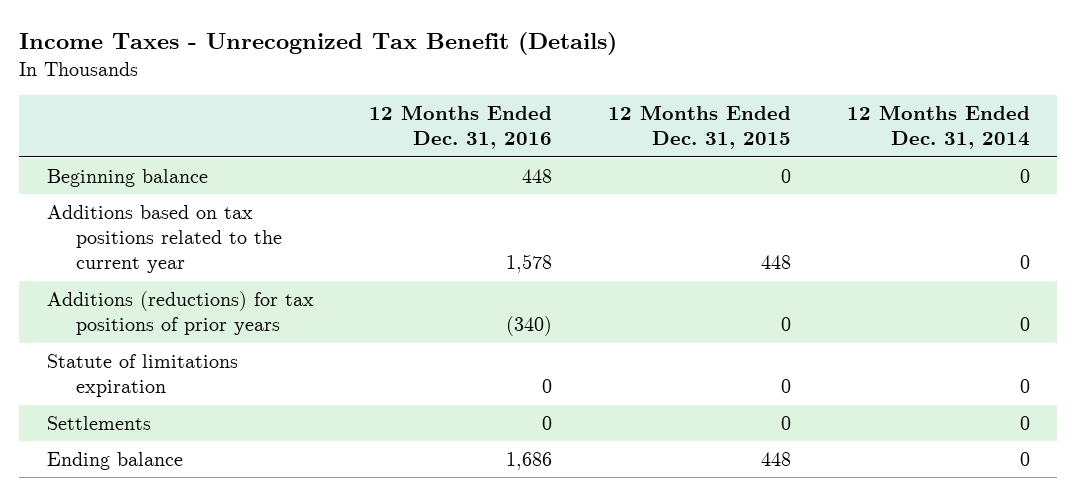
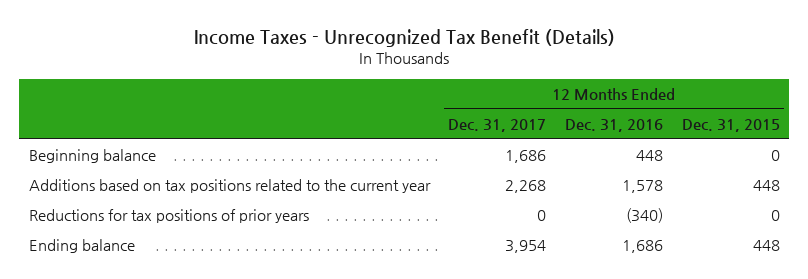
[846,105,1030,150] 12 Months Ended Dec. 31, 2014 -> none
none -> [448,119,547,133] Dec. 31, 2017
[46,353,238,398] Statute of limitations expiration -> none
[46,415,151,430] Settlements -> none
[46,290,314,336] Additions (reductions) for tax positions of prior years -> [28,209,309,224] Reductions for tax positions of prior years

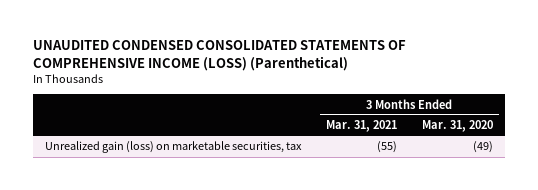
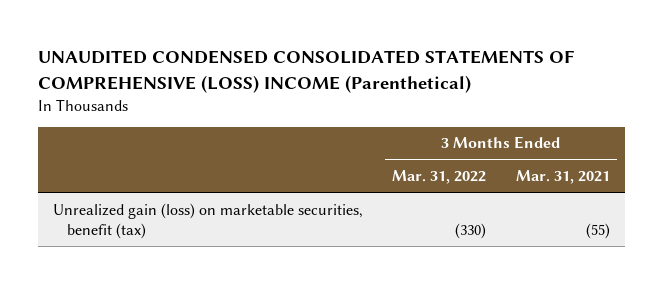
[32,40,406,71] UNAUDITED CONDENSED CONSOLIDATED STATEMENTS OF COMPREHENSIVE INCOME (LOSS) (Parenthetical) -> [38,50,575,93] UNAUDITED CONDENSED CONSOLIDATED STATEMENTS OF COMPREHENSIVE (LOSS) INCOME (Parenthetical)
[421,120,493,133] Mar. 31, 2020 -> none
none -> [392,170,487,185] Mar. 31, 2022
[45,141,303,154] Unrealized gain (loss) on marketable securities, tax -> [53,202,364,239] Unrealized gain (loss) on marketable securities, benefit (tax)

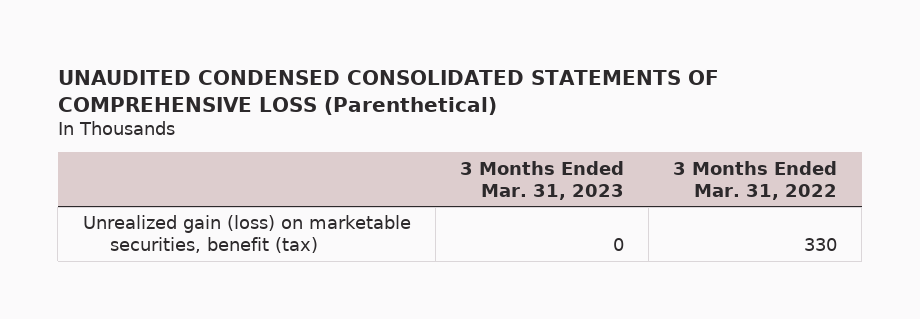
[38,50,575,93] UNAUDITED CONDENSED CONSOLIDATED STATEMENTS OF COMPREHENSIVE (LOSS) INCOME (Parenthetical) -> [57,69,719,115] UNAUDITED CONDENSED CONSOLIDATED STATEMENTS OF COMPREHENSIVE LOSS (Parenthetical)
[515,170,610,185] Mar. 31, 2021 -> none
none -> [459,160,624,200] 3 Months Ended Mar. 31, 2023
[455,222,487,239] (330) -> [803,238,837,252] 330

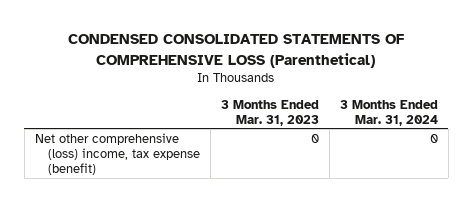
[57,69,719,115] UNAUDITED CONDENSED CONSOLIDATED STATEMENTS OF COMPREHENSIVE LOSS (Parenthetical) -> [68,34,405,68] CONDENSED CONSOLIDATED STATEMENTS OF COMPREHENSIVE LOSS (Parenthetical)
[672,160,837,200] 3 Months Ended Mar. 31, 2022 -> none
none -> [339,99,438,126] 3 Months Ended Mar. 31, 2024
[82,215,411,254] Unrealized gain (loss) on marketable securities, benefit (tax) -> [34,132,200,175] Net other comprehensive (loss) income, tax expense (benefit)

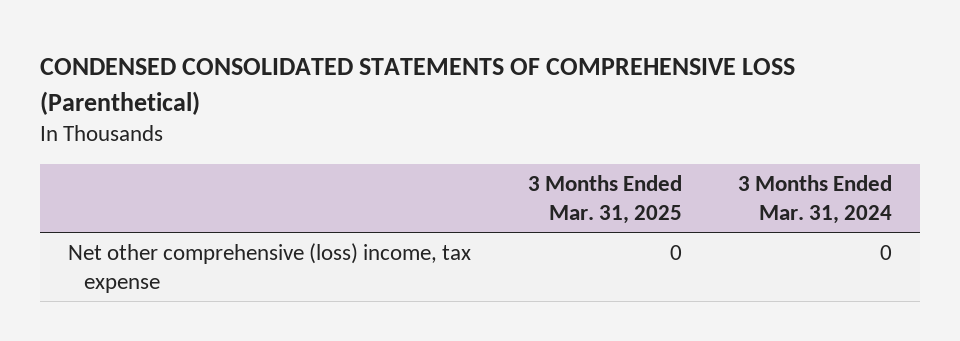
[220,99,319,126] 3 Months Ended Mar. 31, 2023 -> none
none -> [527,175,682,225] 3 Months Ended Mar. 31, 2025
[34,132,200,175] Net other comprehensive (loss) income, tax expense (benefit) -> [68,243,472,293] Net other comprehensive (loss) income, tax expense

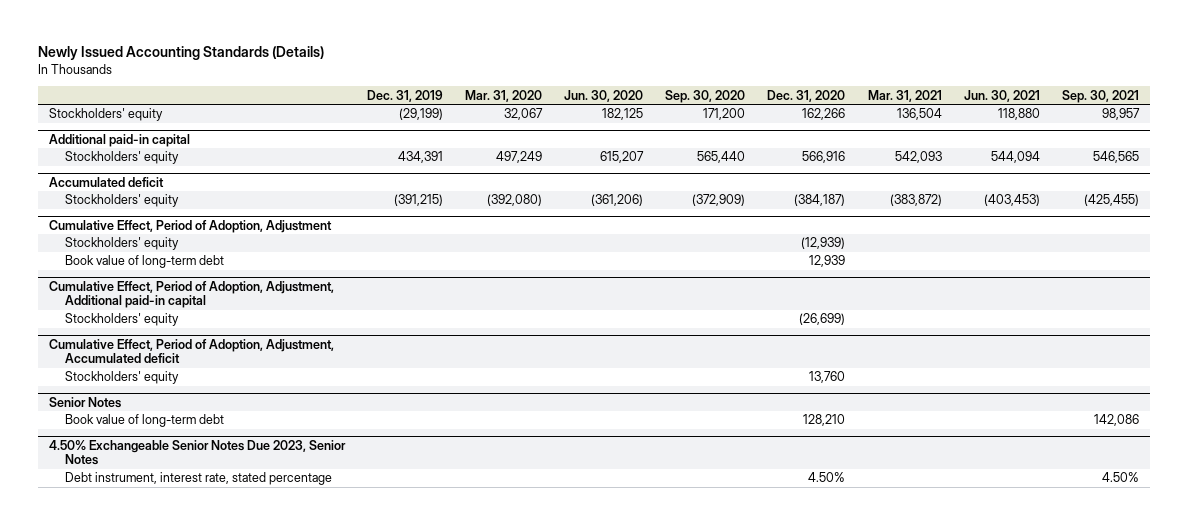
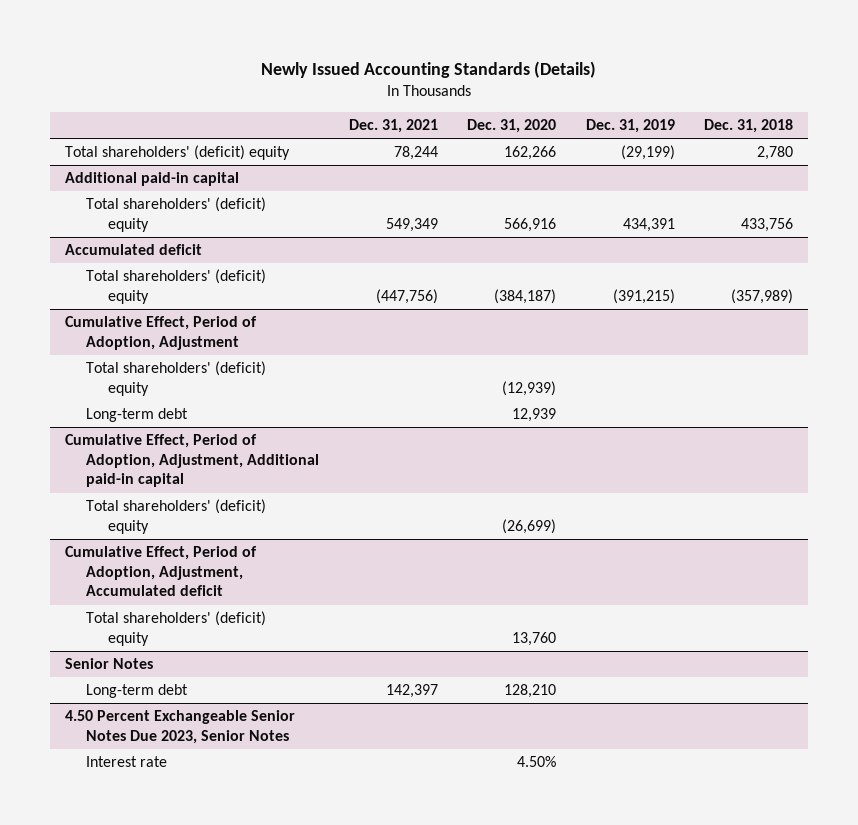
[465,89,543,102] Mar. 31, 2020 -> none
[564,89,644,102] Jun. 30, 2020 -> none
[665,89,746,103] Sep. 30, 2020 -> none
[867,89,942,102] Mar. 31, 2021 -> none
[963,89,1040,102] Jun. 30, 2021 -> none
[1061,89,1139,103] Sep. 30, 2021 -> none
none -> [348,119,438,134] Dec. 31, 2021
none -> [704,119,794,134] Dec. 31, 2018
[48,108,163,122] Stockholders' equity -> [65,145,291,161] Total shareholders' (deficit) equity
[65,151,180,165] Stockholders' equity -> [86,197,267,232] Total shareholders' (deficit) equity
[65,194,180,208] Stockholders' equity -> [86,269,267,304] Total shareholders' (deficit) equity
[65,237,180,251] Stockholders' equity -> [86,361,267,396] Total shareholders' (deficit) equity
[65,255,225,269] Book value of long-term debt -> [86,408,189,423] Long-term debt
[65,313,180,327] Stockholders' equity -> [86,499,267,534] Total shareholders' (deficit) equity
[65,371,180,385] Stockholders' equity -> [86,611,267,646] Total shareholders' (deficit) equity
[65,414,225,428] Book value of long-term debt -> [86,684,189,699] Long-term debt
[48,439,346,466] 4.50% Exchangeable Senior Notes Due 2023, Senior Notes -> [65,710,296,744] 4.50 Percent Exchangeable Senior Notes Due 2023, Senior Notes
[65,472,333,486] Debt instrument, interest rate, stated percentage -> [86,756,168,768] Interest rate

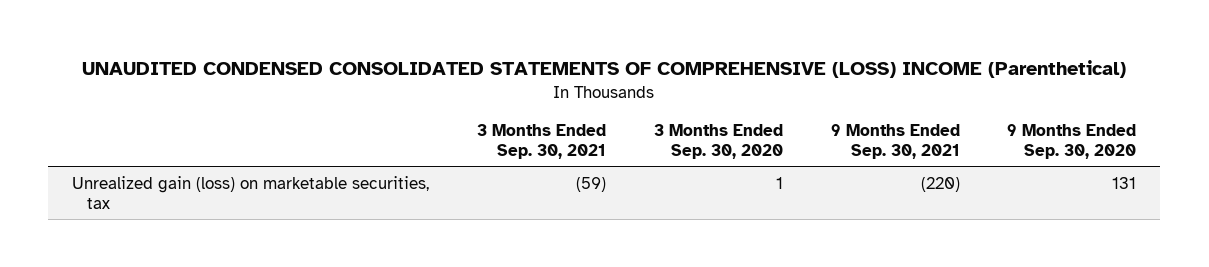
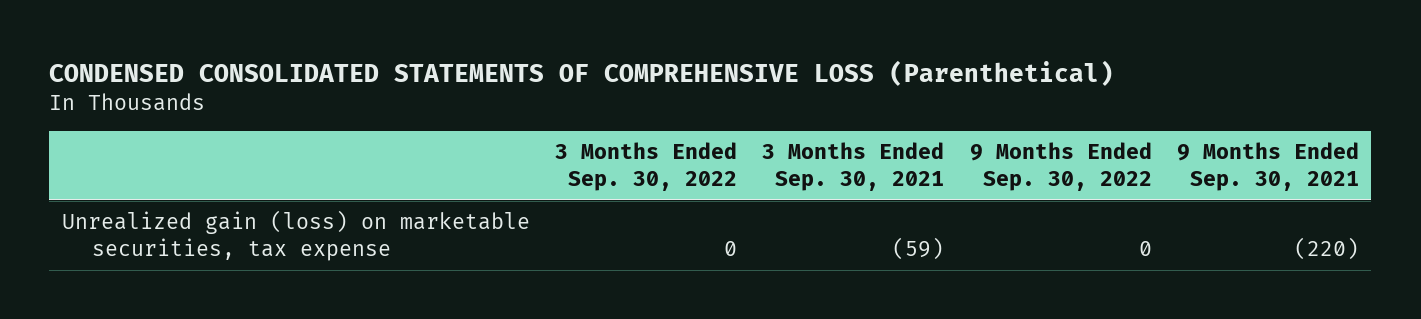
[82,59,1127,78] UNAUDITED CONDENSED CONSOLIDATED STATEMENTS OF COMPREHENSIVE (LOSS) INCOME (Parenthetical) -> [49,59,1115,86] CONDENSED CONSOLIDATED STATEMENTS OF COMPREHENSIVE LOSS (Parenthetical)
[653,124,783,160] 3 Months Ended Sep. 30, 2020 -> none
[1007,124,1137,160] 9 Months Ended Sep. 30, 2020 -> none
none -> [555,142,738,192] 3 Months Ended Sep. 30, 2022
none -> [969,142,1152,192] 9 Months Ended Sep. 30, 2022
[72,175,430,209] Unrealized gain (loss) on marketable securities, tax -> [61,210,530,262] Unrealized gain (loss) on marketable securities, tax expense

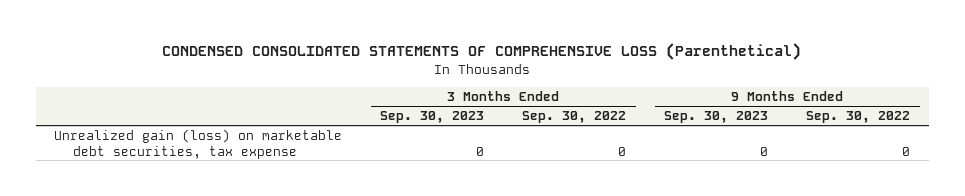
[762,142,945,192] 3 Months Ended Sep. 30, 2021 -> none
[1176,142,1359,192] 9 Months Ended Sep. 30, 2021 -> none
none -> [380,111,485,124] Sep. 30, 2023
none -> [664,111,769,124] Sep. 30, 2023
[61,210,530,262] Unrealized gain (loss) on marketable securities, tax expense -> [54,129,343,159] Unrealized gain (loss) on marketable debt securities, tax expense

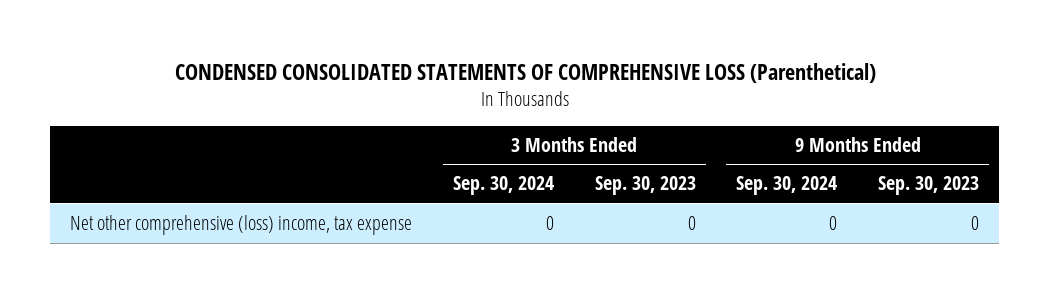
[522,111,627,124] Sep. 30, 2022 -> none
[806,111,911,124] Sep. 30, 2022 -> none
none -> [453,176,555,196] Sep. 30, 2024
none -> [736,176,838,196] Sep. 30, 2024
[54,129,343,159] Unrealized gain (loss) on marketable debt securities, tax expense -> [70,215,413,236] Net other comprehensive (loss) income, tax expense

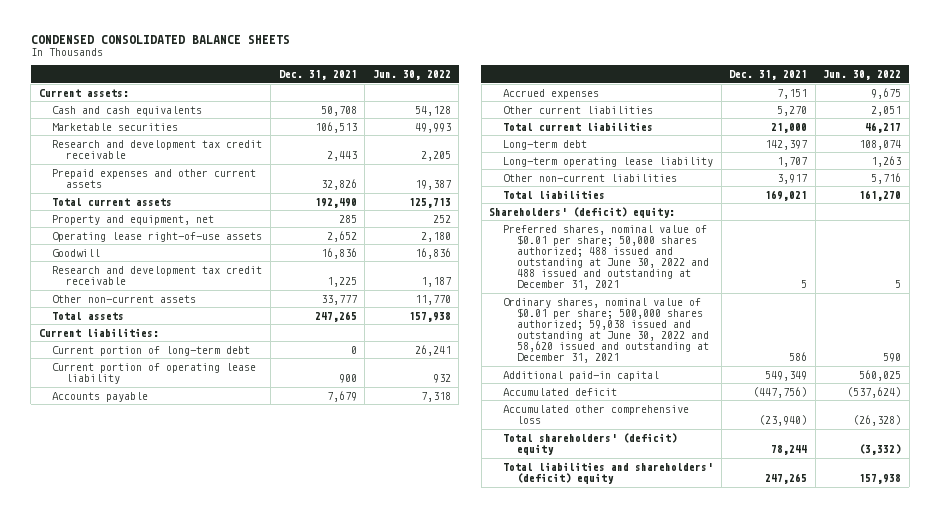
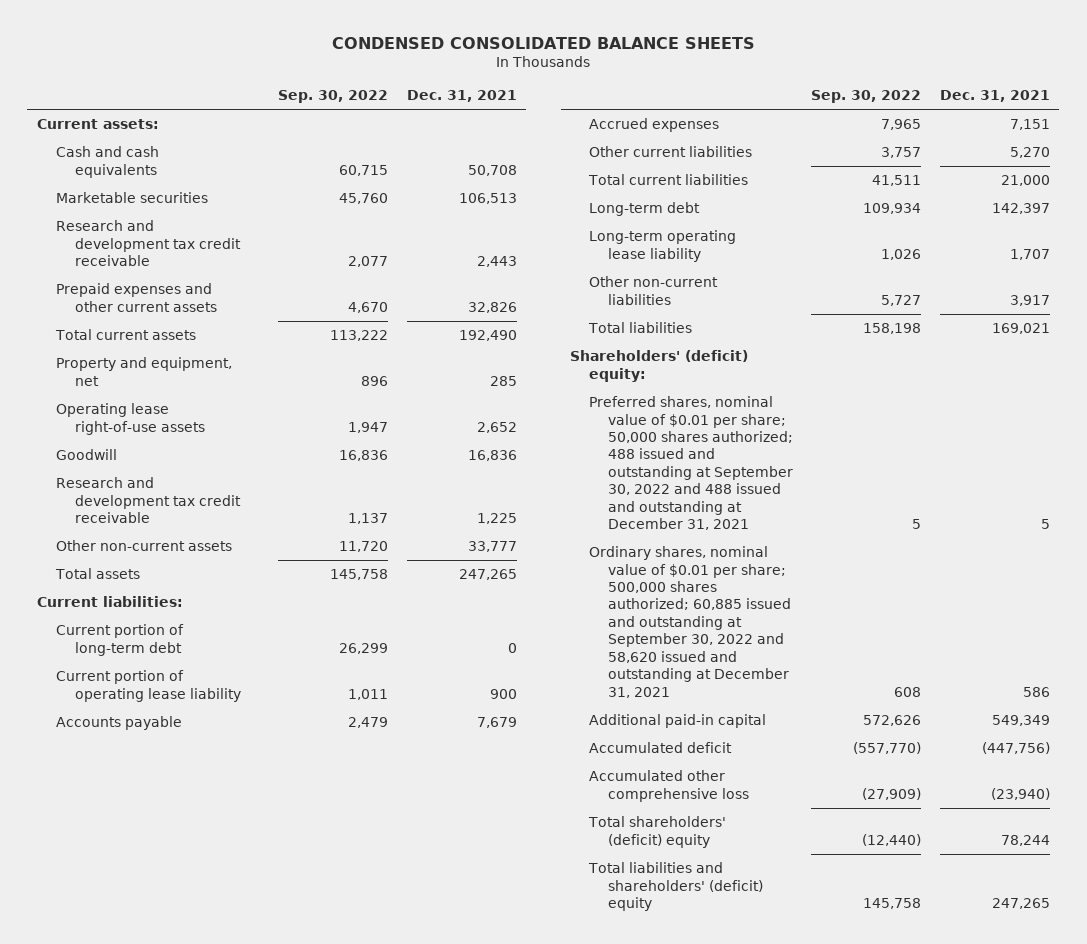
[372,69,451,80] Jun. 30, 2022 -> none
none -> [278,90,389,104] Sep. 30, 2022
[502,224,709,291] Preferred shares, nominal value of $0.01 per share; 50,000 shares authorized; 488 issued and outstanding at June 30, 2022 and 488 issued and outstanding at December 31, 2021 -> [588,396,793,531] Preferred shares, nominal value of $0.01 per share; 50,000 shares authorized; 488 issued and outstanding at September 30, 2022 and 488 issued and outstanding at December 31, 2021
[502,297,709,364] Ordinary shares, nominal value of $0.01 per share; 500,000 shares authorized; 59,038 issued and outstanding at June 30, 2022 and 58,620 issued and outstanding at December 31, 2021 -> [588,546,791,698] Ordinary shares, nominal value of $0.01 per share; 500,000 shares authorized; 60,885 issued and outstanding at September 30, 2022 and 58,620 issued and outstanding at December 31, 2021

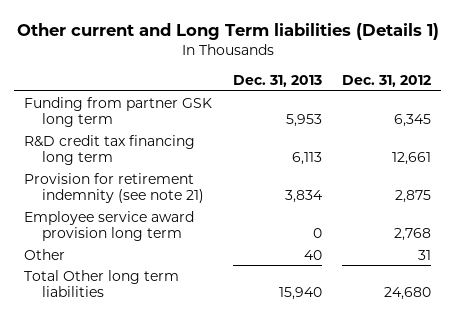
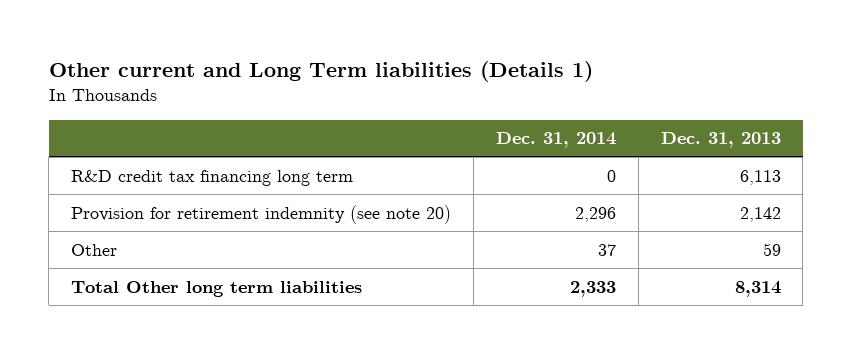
[342,75,432,88] Dec. 31, 2012 -> none
none -> [495,132,616,149] Dec. 31, 2014
[24,96,213,128] Funding from partner GSK long term -> none
[24,210,195,242] Employee service award provision long term -> none
[24,172,204,204] Provision for retirement indemnity (see note 21) -> [71,204,452,224] Provision for retirement indemnity (see note 20)
[284,190,323,204] 3,834 -> [739,206,781,222] 2,142
[303,249,322,260] 40 -> [762,242,781,256] 59
[278,287,322,301] 15,940 -> [734,280,781,297] 8,314

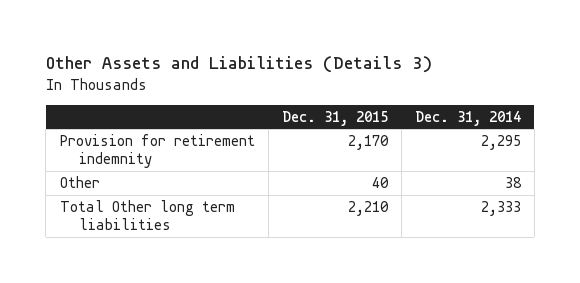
[48,61,593,83] Other current and Long Term liabilities (Details 1) -> [45,56,432,74] Other Assets and Liabilities (Details 3)
[660,132,781,149] Dec. 31, 2013 -> none
none -> [281,110,388,126] Dec. 31, 2015
[71,169,354,186] R&D credit tax financing long term -> none
[71,204,452,224] Provision for retirement indemnity (see note 20) -> [59,133,255,169] Provision for retirement indemnity
[574,206,616,222] 2,296 -> [480,134,521,150] 2,295
[597,243,616,256] 37 -> [504,176,522,188] 38

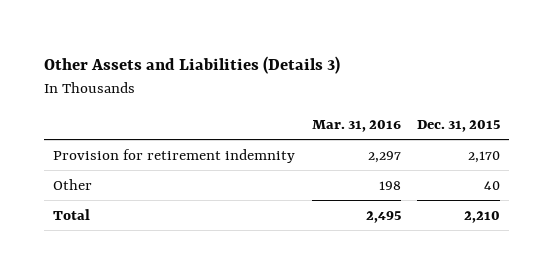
[414,110,521,126] Dec. 31, 2014 -> none
none -> [311,120,401,133] Mar. 31, 2016
[59,199,235,231] Total Other long term liabilities -> [52,208,90,220] Total

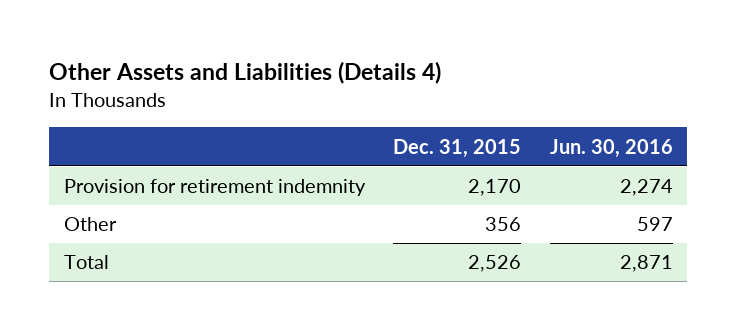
[44,56,341,75] Other Assets and Liabilities (Details 3) -> [49,61,442,85] Other Assets and Liabilities (Details 4)
[311,120,401,133] Mar. 31, 2016 -> none
none -> [549,138,673,158] Jun. 30, 2016
[484,180,501,190] 40 -> [485,217,522,232] 356
[464,210,501,223] 2,210 -> [468,255,522,273] 2,526

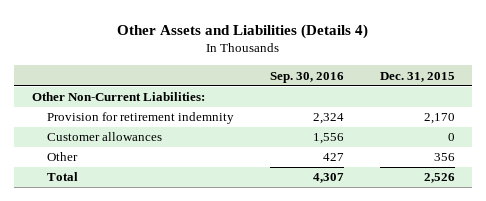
[549,138,673,158] Jun. 30, 2016 -> none
none -> [269,71,344,83] Sep. 30, 2016
none -> [31,92,205,102] Other Non-Current Liabilities:
none -> [47,132,163,142] Customer allowances

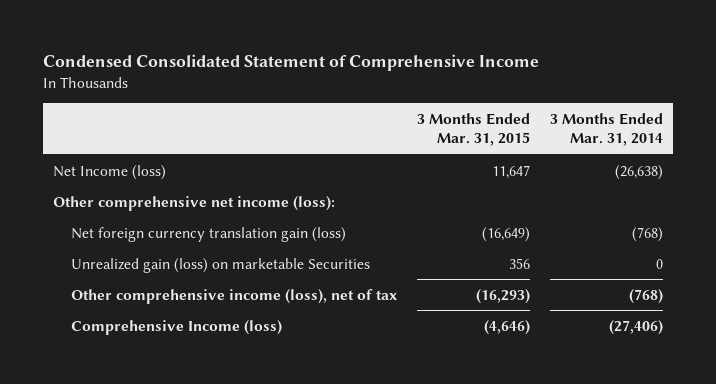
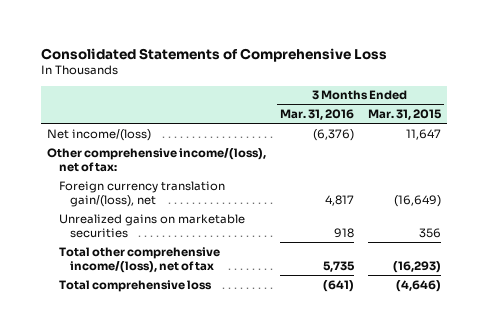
[43,54,540,72] Condensed Consolidated Statement of Comprehensive Income -> [40,47,387,62] Consolidated Statements of Comprehensive Loss
[549,112,663,147] 3 Months Ended Mar. 31, 2014 -> none
none -> [280,109,355,121] Mar. 31, 2016
[53,164,167,180] Net Income (loss) -> [47,128,152,141] Net income/(loss)
[53,195,336,211] Other comprehensive net income (loss): -> [47,147,267,173] Other comprehensive income/(loss), net of tax:
[70,226,346,242] Net foreign currency translation gain (loss) -> [58,180,225,208] Foreign currency translation gain/(loss), net
[70,257,370,273] Unrealized gain (loss) on marketable Securities -> [58,213,245,239] Unrealized gains on marketable securities
[70,288,397,304] Other comprehensive income (loss), net of tax -> [58,246,220,274] Total other comprehensive income/(loss), net of tax
[70,319,282,335] Comprehensive Income (loss) -> [58,279,212,292] Total comprehensive loss

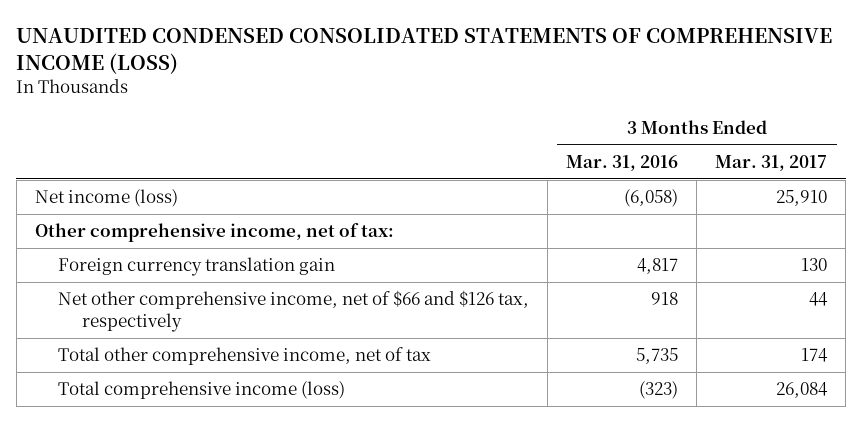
[40,47,387,62] Consolidated Statements of Comprehensive Loss -> [16,27,833,74] UNAUDITED CONDENSED CONSOLIDATED STATEMENTS OF COMPREHENSIVE INCOME (LOSS)
[367,109,442,121] Mar. 31, 2015 -> none
none -> [715,154,828,171] Mar. 31, 2017
[47,128,152,141] Net income/(loss) -> [34,189,178,208] Net income (loss)
[313,128,355,141] (6,376) -> [624,189,679,208] (6,058)
[47,147,267,173] Other comprehensive income/(loss), net of tax: -> [34,223,394,243] Other comprehensive income, net of tax:
[58,180,225,208] Foreign currency translation gain/(loss), net -> [58,257,336,277] Foreign currency translation gain
[58,213,245,239] Unrealized gains on marketable securities -> [58,290,530,333] Net other comprehensive income, net of $66 and $126 tax, respectively
[58,246,220,274] Total other comprehensive income/(loss), net of tax -> [58,347,432,366] Total other comprehensive income, net of tax
[58,279,212,292] Total comprehensive loss -> [58,381,346,400] Total comprehensive income (loss)
[323,279,355,292] (641) -> [639,381,679,400] (323)

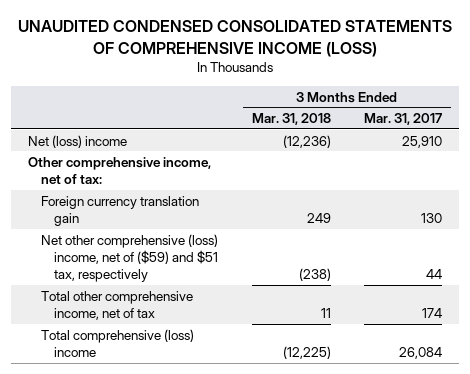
[566,154,679,171] Mar. 31, 2016 -> none
none -> [251,113,331,126] Mar. 31, 2018
[34,189,178,208] Net income (loss) -> [28,134,128,148] Net (loss) income
[58,290,530,333] Net other comprehensive income, net of $66 and $126 tax, respectively -> [41,233,219,283] Net other comprehensive (loss) income, net of ($59) and $51 tax, respectively
[58,381,346,400] Total comprehensive income (loss) -> [41,328,195,357] Total comprehensive (loss) income

